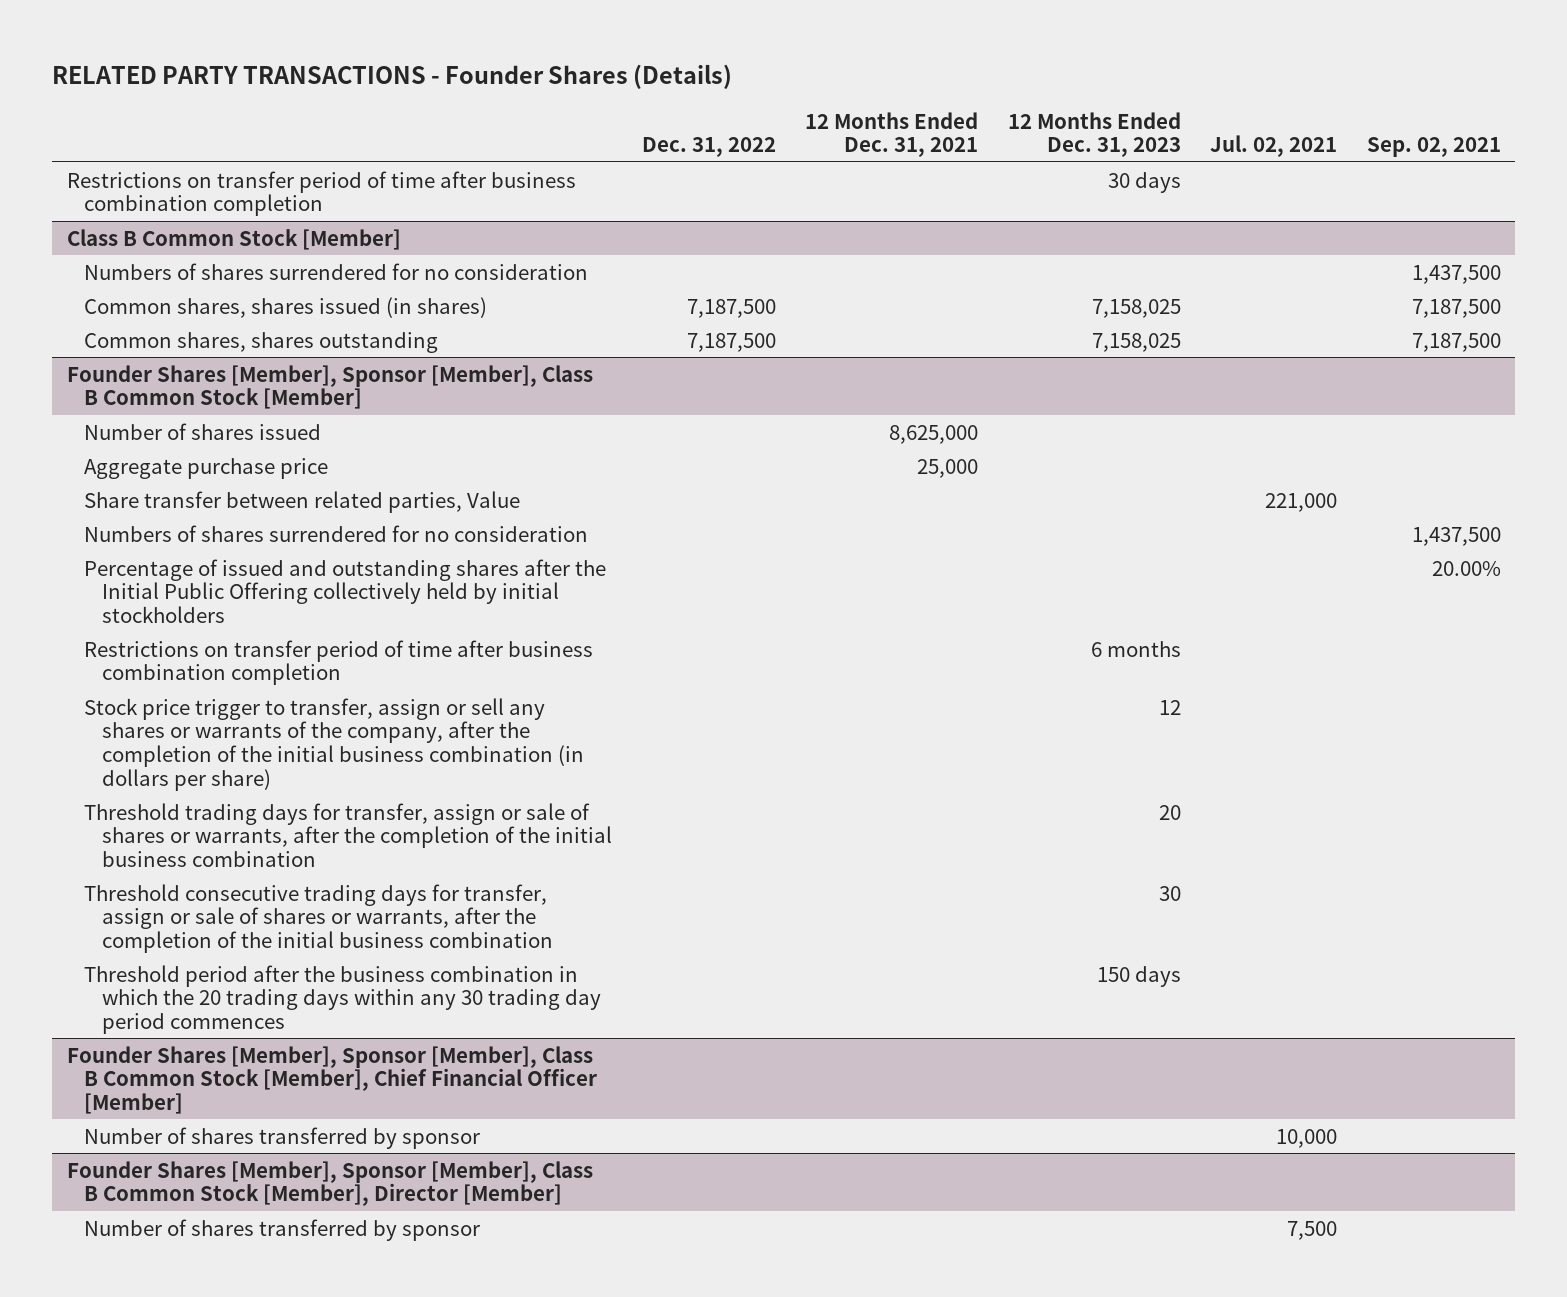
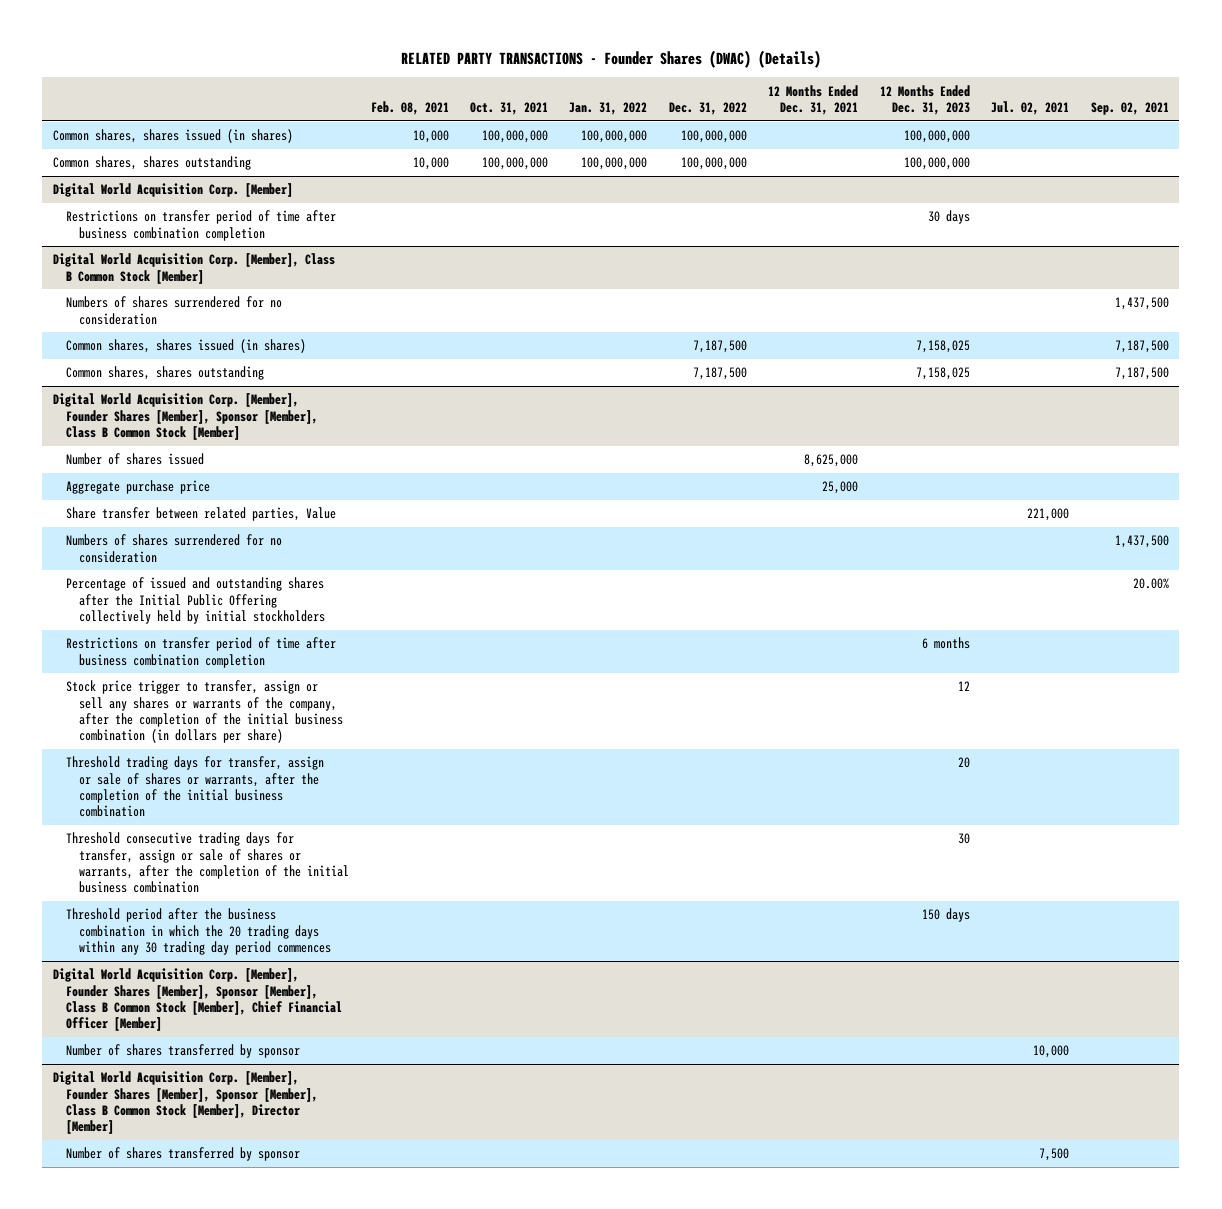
[52,63,733,89] RELATED PARTY TRANSACTIONS - Founder Shares (Details) -> [400,49,821,68] RELATED PARTY TRANSACTIONS - Founder Shares (DWAC) (Details)
none -> [370,100,449,115] Feb. 08, 2021
none -> [469,101,548,115] Oct. 31, 2021
none -> [569,101,648,115] Jan. 31, 2022
[66,170,576,217] Restrictions on transfer period of time after business combination completion -> none
none -> [52,129,293,144] Common shares, shares issued (in shares)
none -> [52,156,251,171] Common shares, shares outstanding
none -> [52,183,293,198] Digital World Acquisition Corp. [Member]
none -> [66,210,337,241] Restrictions on transfer period of time after business combination completion
[66,228,401,250] Class B Common Stock [Member] -> [52,253,335,284] Digital World Acquisition Corp. [Member], Class B Common Stock [Member]
[66,364,593,410] Founder Shares [Member], Sponsor [Member], Class B Common Stock [Member] -> [52,393,319,441] Digital World Acquisition Corp. [Member], Founder Shares [Member], Sponsor [Member], Class B Common Stock [Member]
[66,1045,598,1114] Founder Shares [Member], Sponsor [Member], Class B Common Stock [Member], Chief Financial Officer [Member] -> [52,968,343,1032] Digital World Acquisition Corp. [Member], Founder Shares [Member], Sponsor [Member], Class B Common Stock [Member], Chief Financial Officer [Member]
[66,1160,593,1207] Founder Shares [Member], Sponsor [Member], Class B Common Stock [Member], Director [Member] -> [52,1071,319,1135] Digital World Acquisition Corp. [Member], Founder Shares [Member], Sponsor [Member], Class B Common Stock [Member], Director [Member]

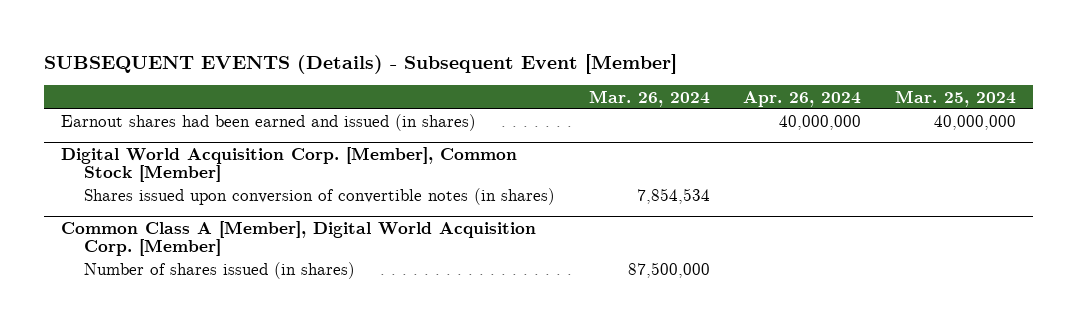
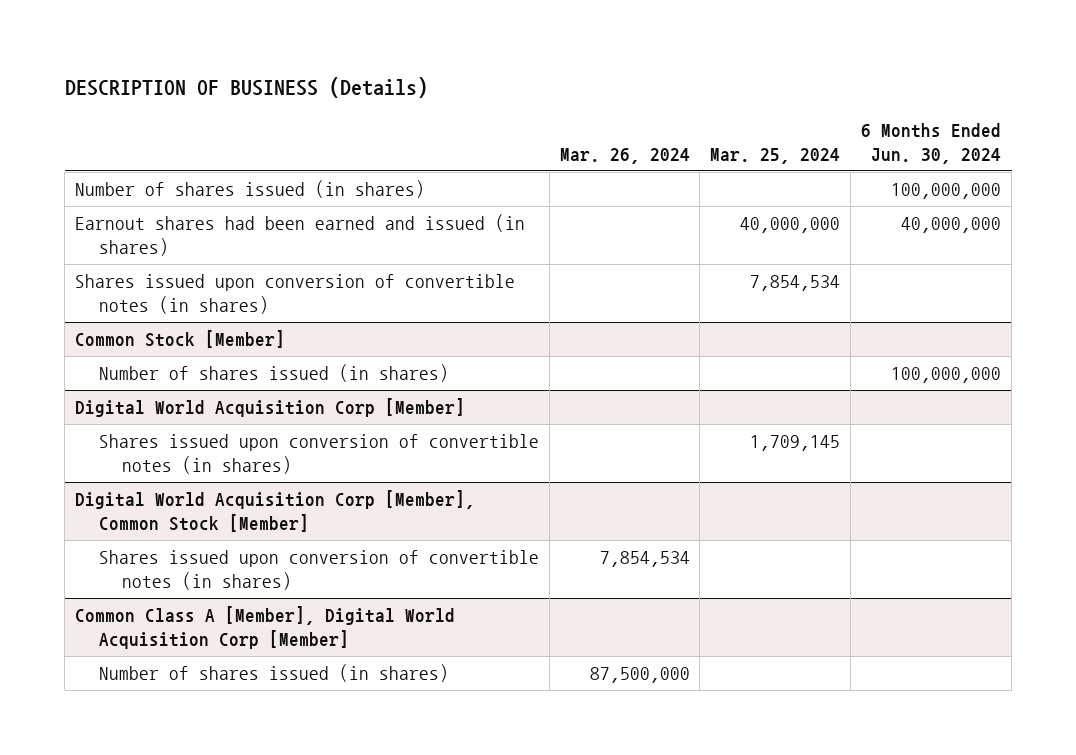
[43,54,677,75] SUBSEQUENT EVENTS (Details) - Subsequent Event [Member] -> [64,76,428,98] DESCRIPTION OF BUSINESS (Details)
[743,90,862,107] Apr. 26, 2024 -> none
none -> [861,122,1002,164] 6 Months Ended Jun. 30, 2024
none -> [75,180,426,199] Number of shares issued (in shares)
none -> [75,274,516,315] Shares issued upon conversion of convertible notes (in shares)
none -> [75,330,286,349] Common Stock [Member]
none -> [98,364,449,383] Number of shares issued (in shares)
none -> [75,398,466,418] Digital World Acquisition Corp [Member]
none -> [98,434,539,475] Shares issued upon conversion of convertible notes (in shares)
[60,146,517,183] Digital World Acquisition Corp. [Member], Common Stock [Member] -> [75,490,476,533] Digital World Acquisition Corp [Member], Common Stock [Member]
[60,220,536,257] Common Class A [Member], Digital World Acquisition Corp. [Member] -> [75,606,456,650] Common Class A [Member], Digital World Acquisition Corp [Member]

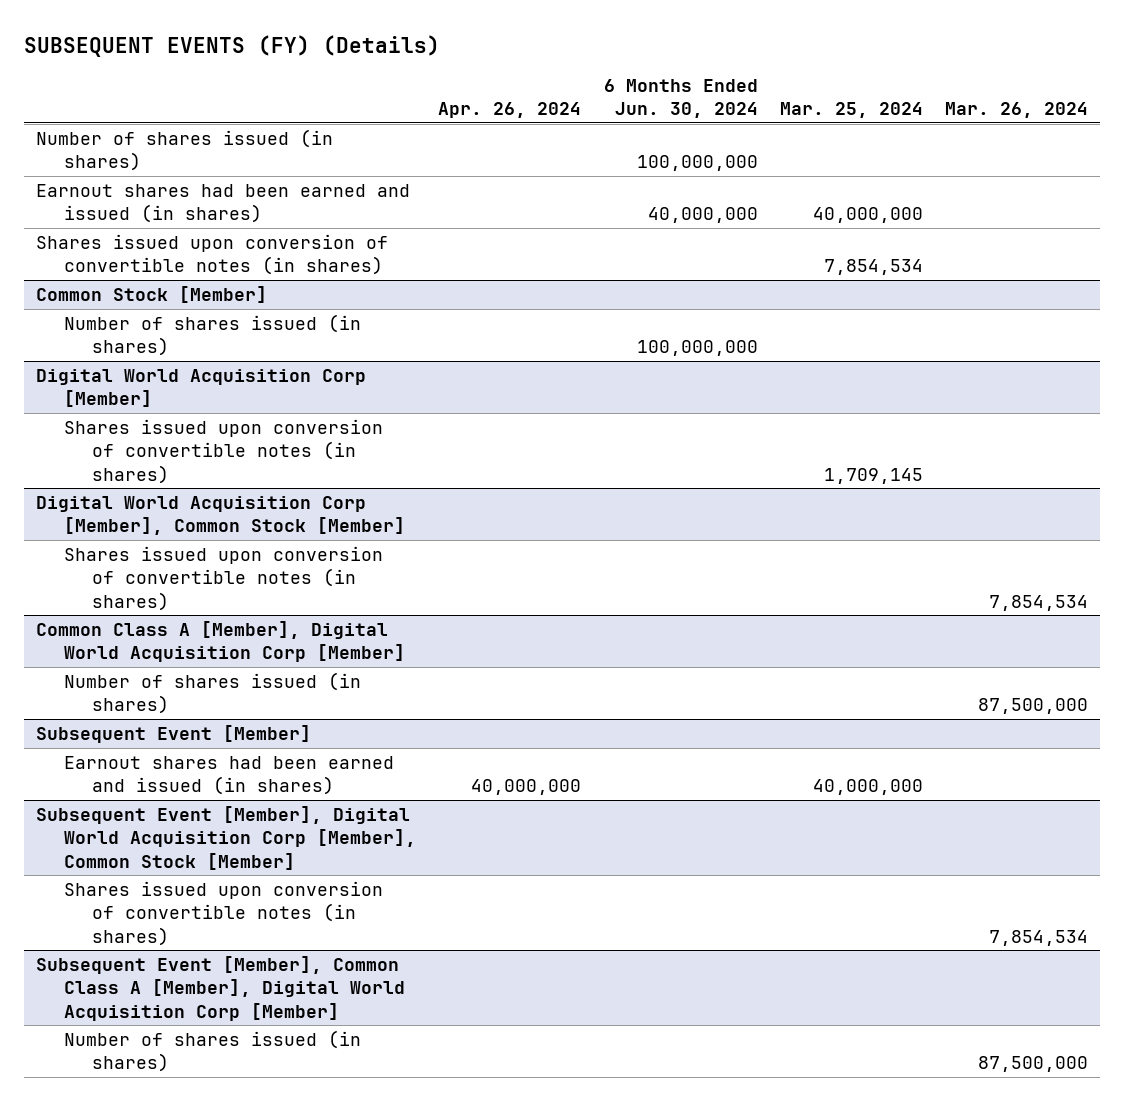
[64,76,428,98] DESCRIPTION OF BUSINESS (Details) -> [24,34,441,57] SUBSEQUENT EVENTS (FY) (Details)
none -> [438,102,582,119] Apr. 26, 2024
none -> [35,724,311,743] Subsequent Event [Member]
none -> [63,755,394,796] Earnout shares had been earned and issued (in shares)
none -> [35,805,416,870] Subsequent Event [Member], Digital World Acquisition Corp [Member], Common Stock [Member]
none -> [63,880,383,946] Shares issued upon conversion of convertible notes (in shares)
none -> [35,955,405,1021] Subsequent Event [Member], Common Class A [Member], Digital World Acquisition Corp [Member]
none -> [63,1029,361,1073] Number of shares issued (in shares)

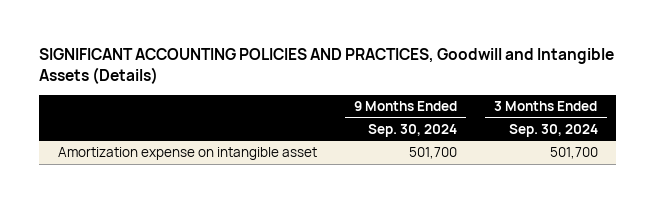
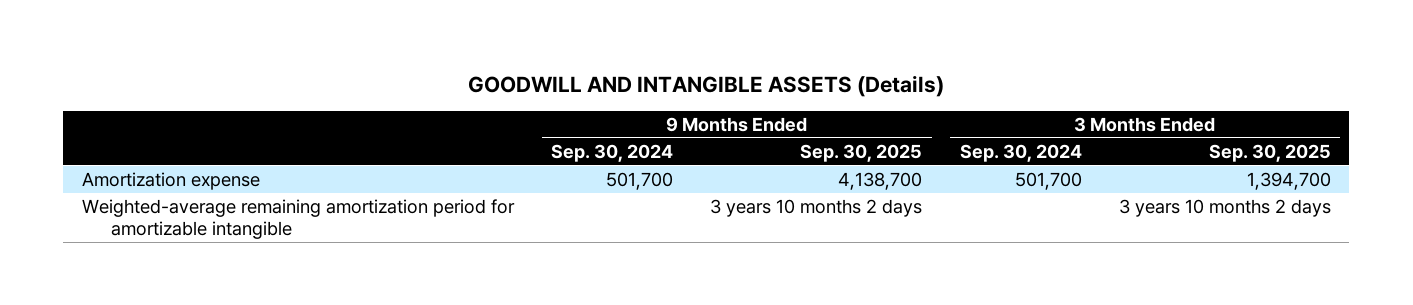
[38,47,614,85] SIGNIFICANT ACCOUNTING POLICIES AND PRACTICES, Goodwill and Intangible Assets (Details) -> [468,75,945,98] GOODWILL AND INTANGIBLE ASSETS (Details)
none -> [800,143,923,162] Sep. 30, 2025
none -> [1208,143,1331,162] Sep. 30, 2025
[57,147,317,161] Amortization expense on intangible asset -> [82,172,261,191] Amortization expense
none -> [82,199,516,240] Weighted-average remaining amortization period for amortizable intangible

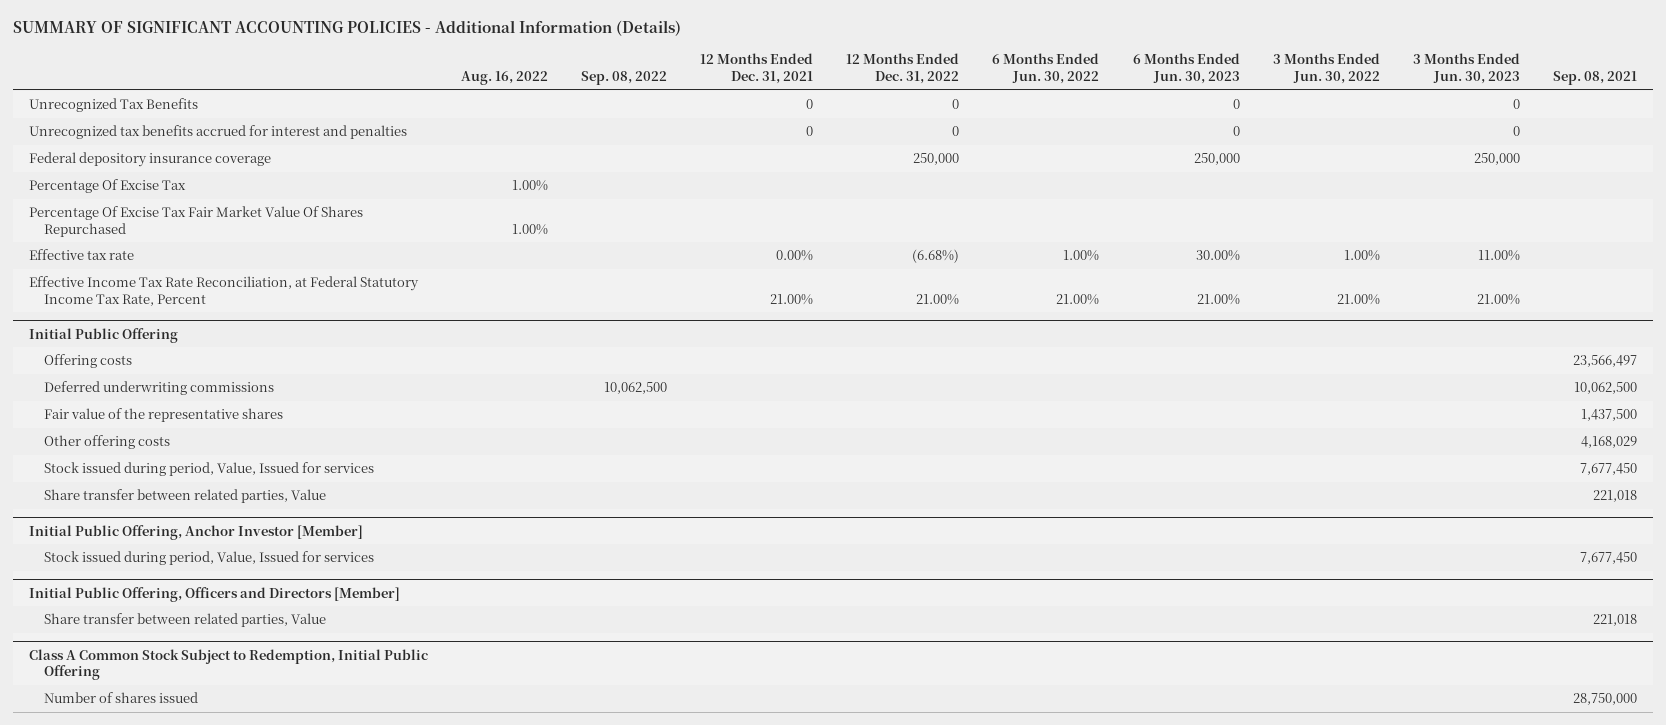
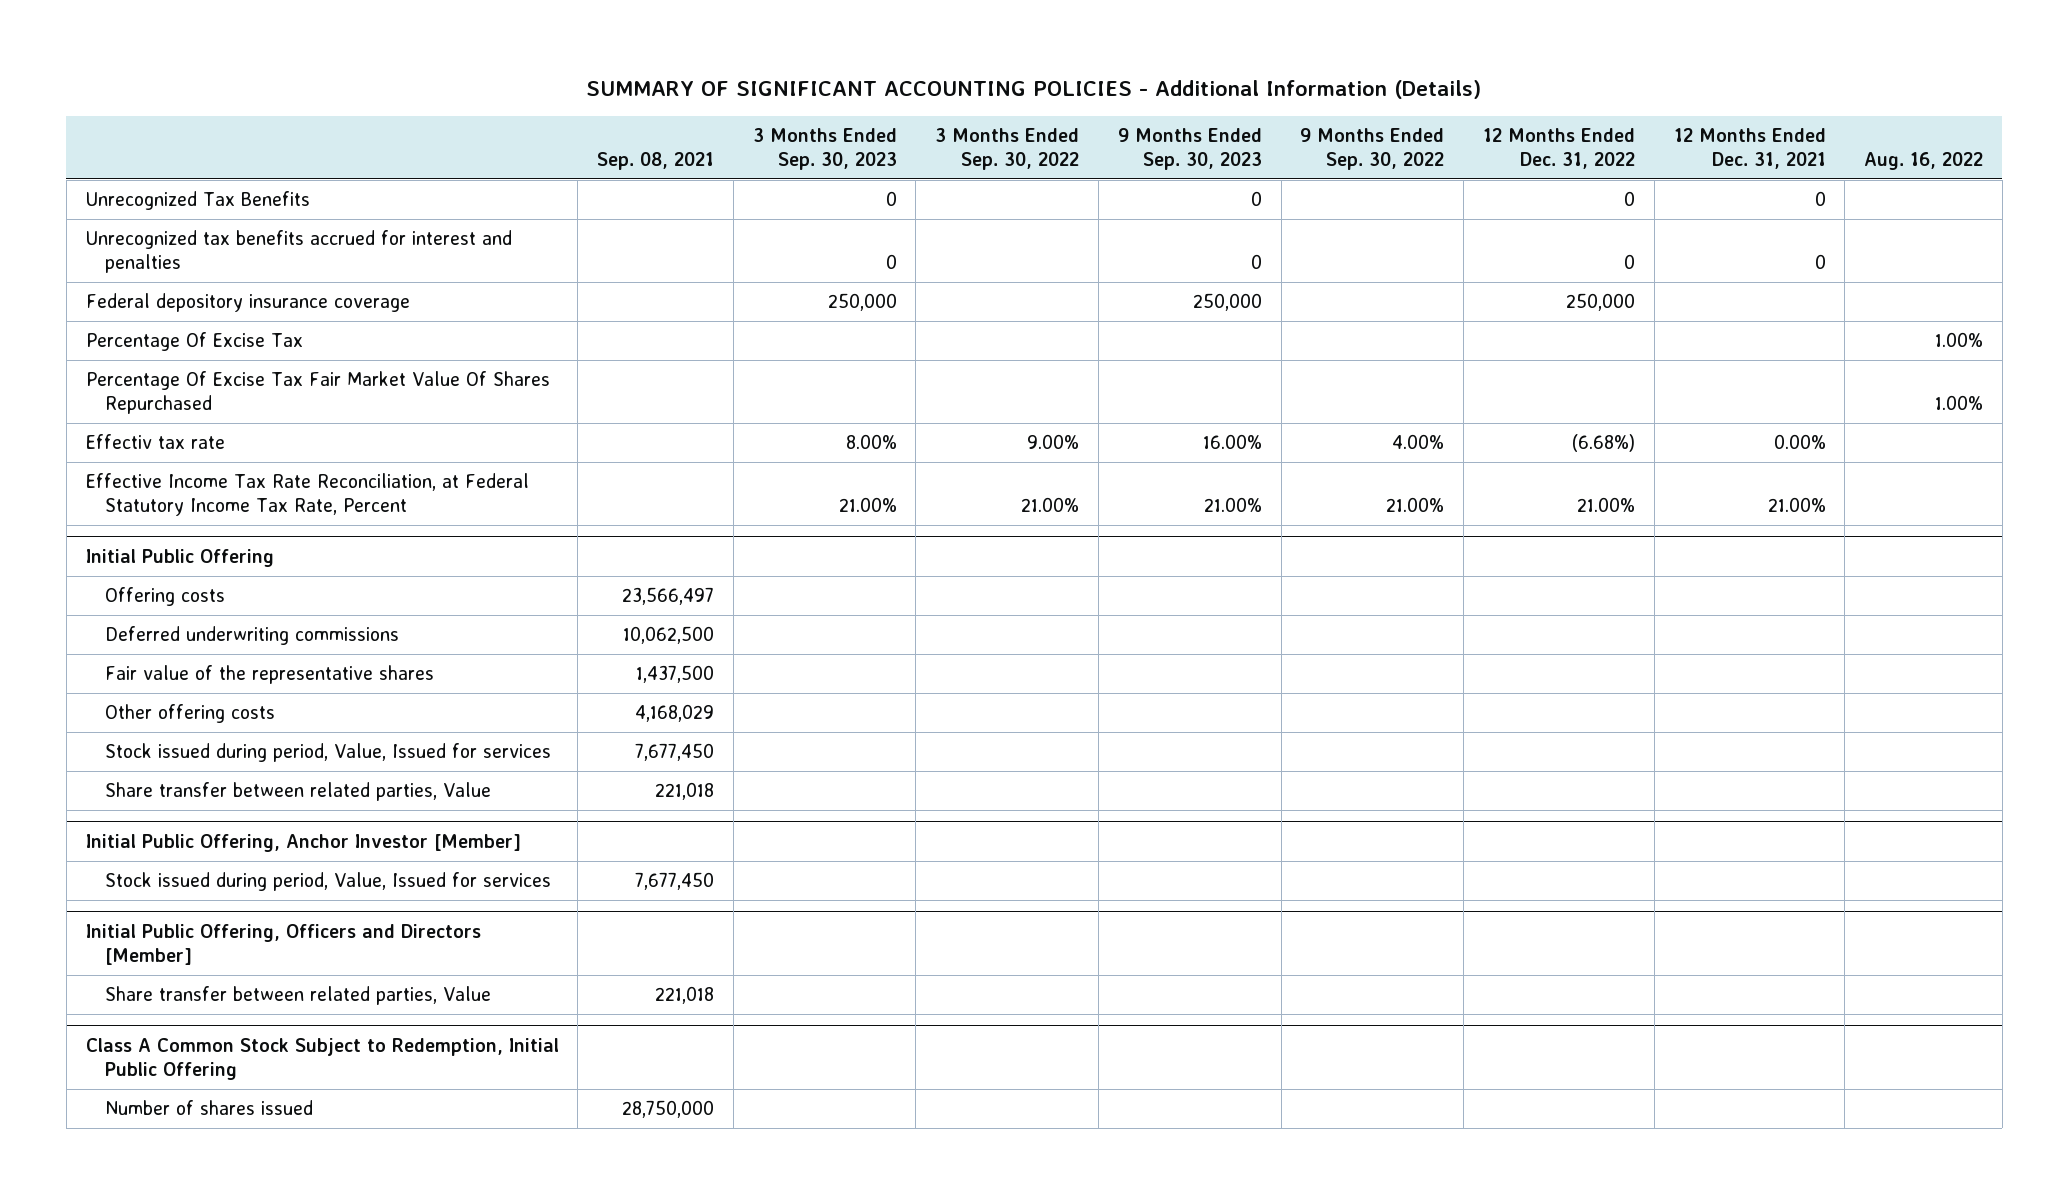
[581,70,668,85] Sep. 08, 2022 -> none
[992,53,1100,84] 6 Months Ended Jun. 30, 2022 -> none
[1132,53,1240,84] 6 Months Ended Jun. 30, 2023 -> none
[1272,53,1380,84] 3 Months Ended Jun. 30, 2022 -> none
[1412,53,1520,84] 3 Months Ended Jun. 30, 2023 -> none
none -> [752,128,897,170] 3 Months Ended Sep. 30, 2023
none -> [935,128,1080,170] 3 Months Ended Sep. 30, 2022
none -> [1117,128,1262,170] 9 Months Ended Sep. 30, 2023
none -> [1300,128,1445,170] 9 Months Ended Sep. 30, 2022
[29,249,135,261] Effective tax rate -> [85,434,225,450] Effectiv tax rate

